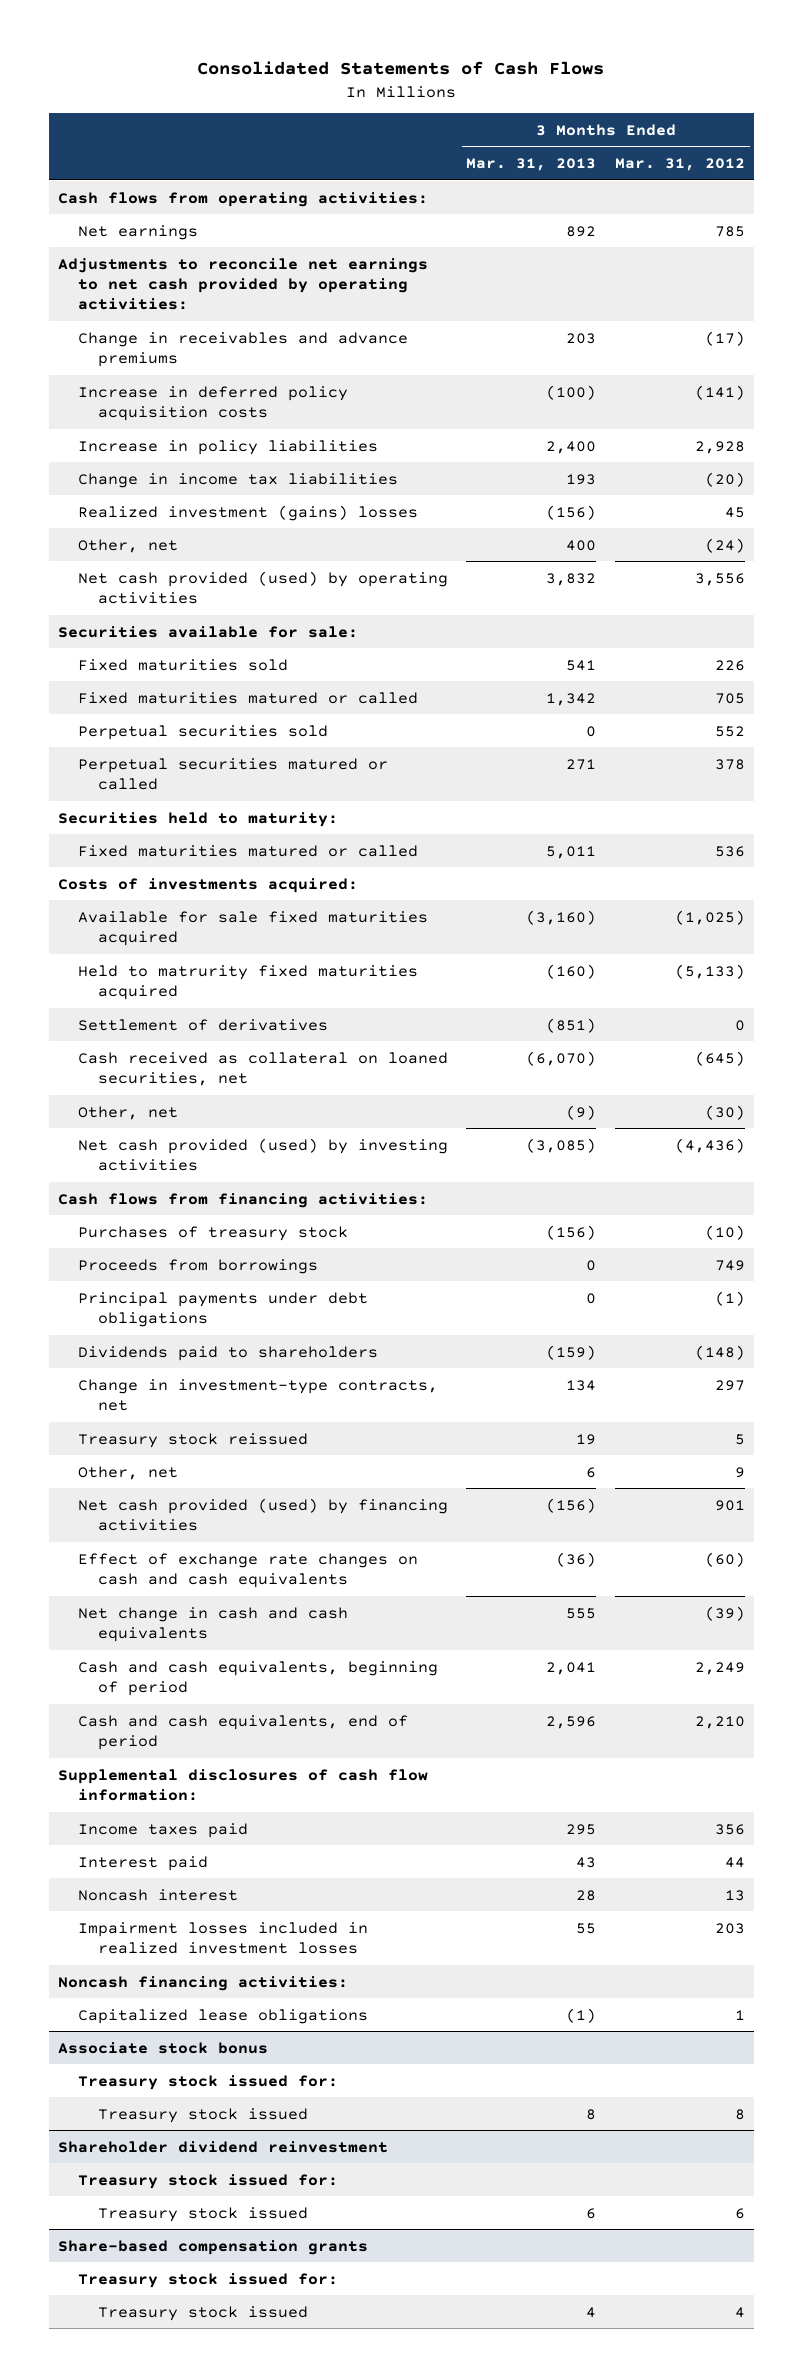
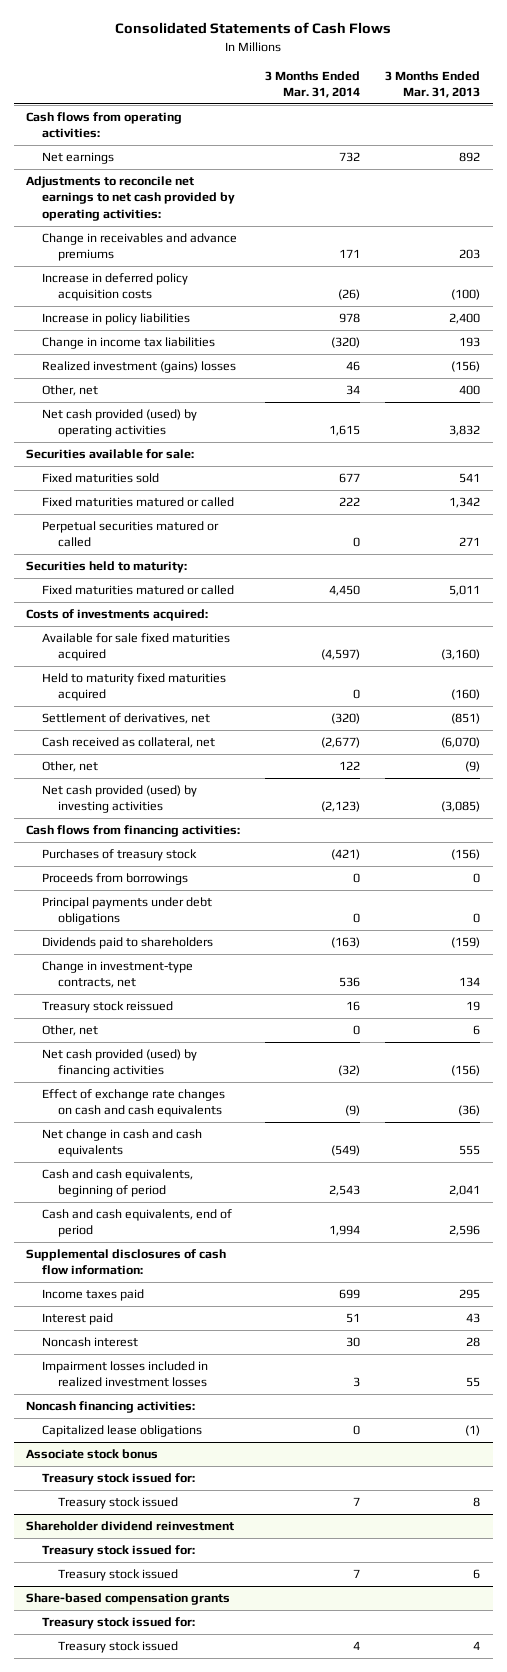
[614,158,745,172] Mar. 31, 2012 -> none
none -> [265,70,361,98] 3 Months Ended Mar. 31, 2014
[77,724,328,740] Perpetual securities sold -> none
[77,964,418,1001] Held to matrurity fixed maturities acquired -> [42,673,227,702] Held to maturity fixed maturities acquired
[77,1018,328,1031] Settlement of derivatives -> [42,713,211,725] Settlement of derivatives, net
[77,1051,448,1087] Cash received as collateral on loaned securities, net -> [42,737,216,749] Cash received as collateral, net

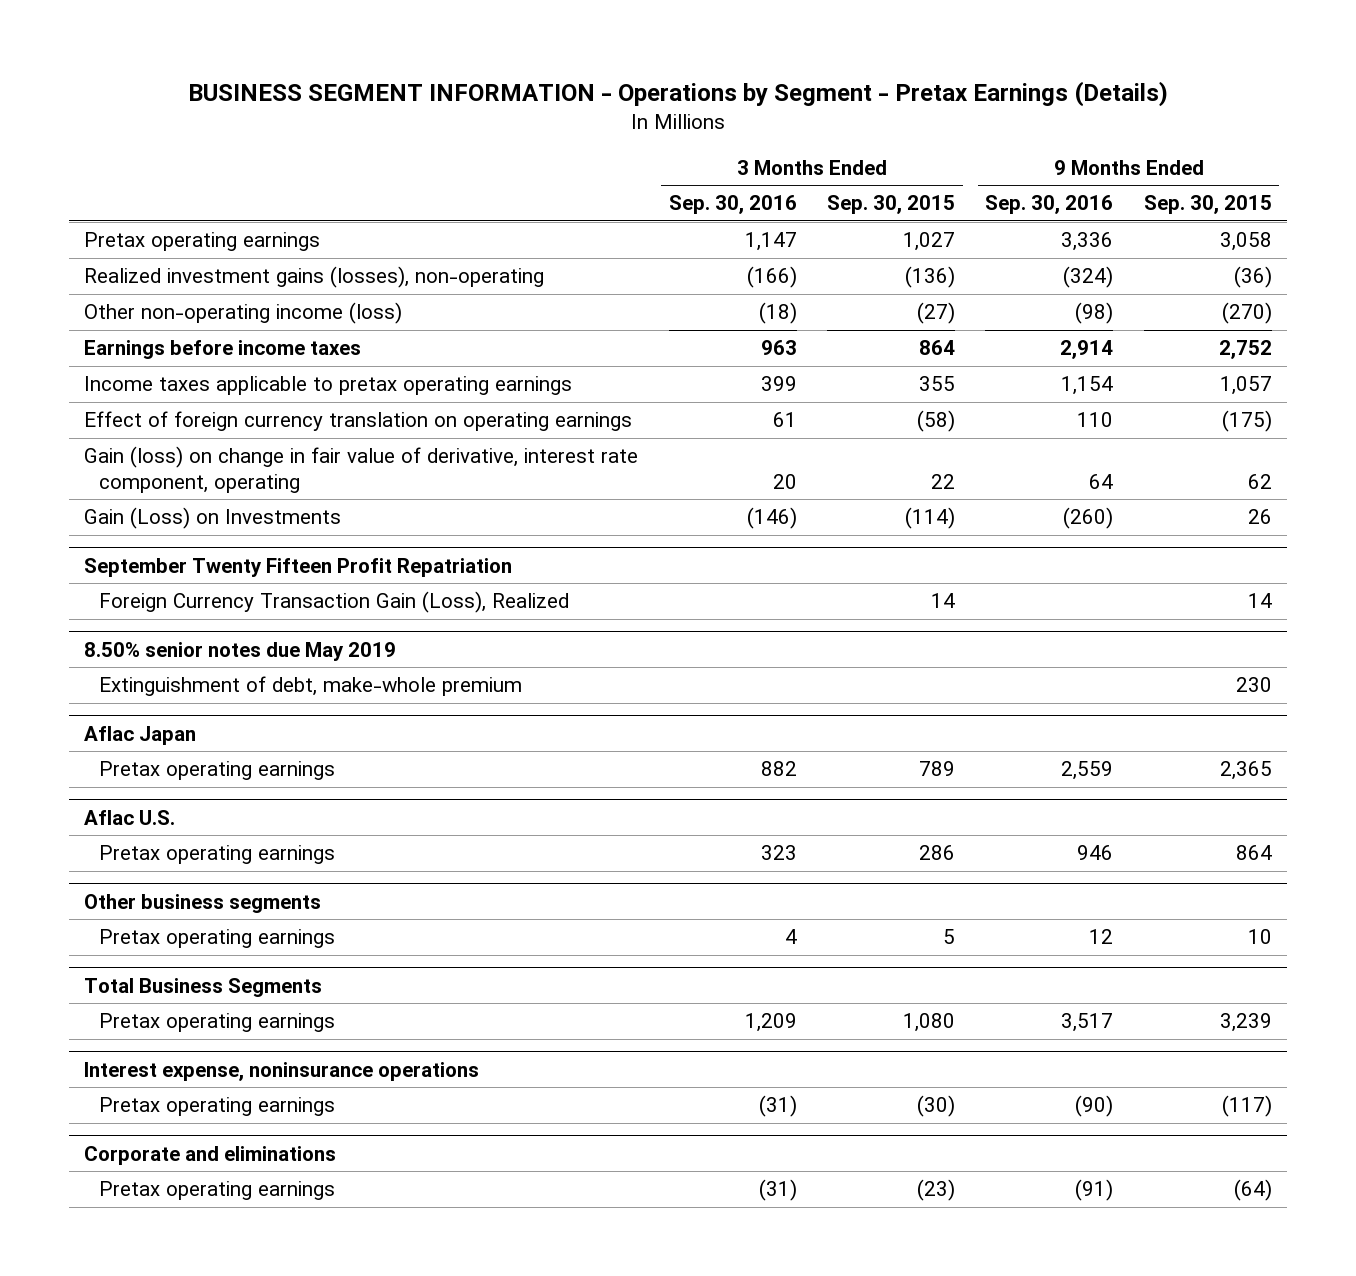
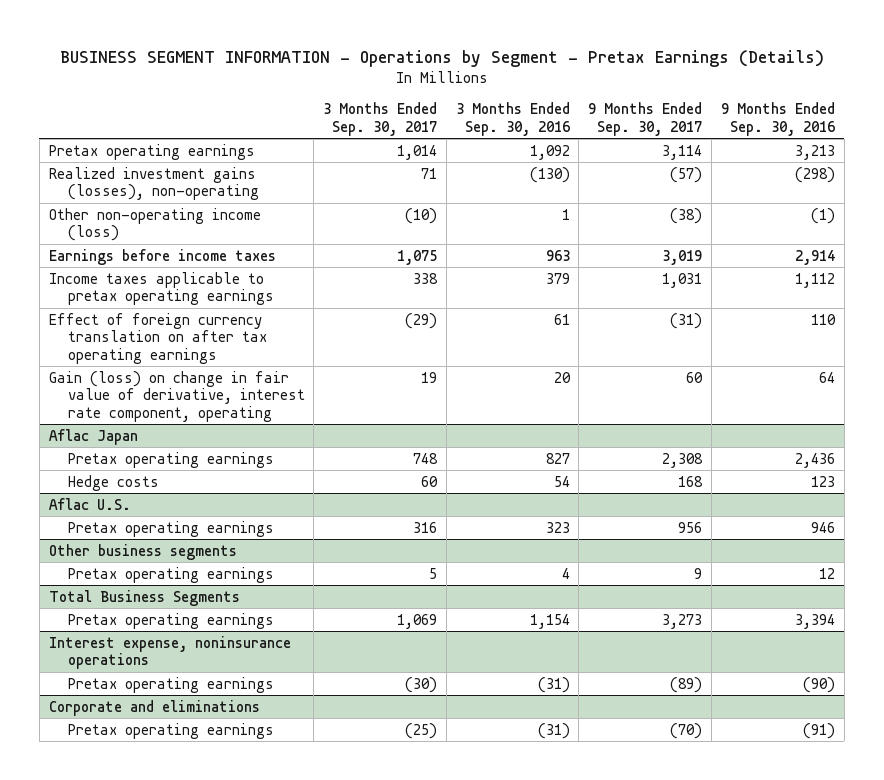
[827,195,956,215] Sep. 30, 2015 -> none
[1143,195,1272,215] Sep. 30, 2015 -> none
none -> [323,102,438,136] 3 Months Ended Sep. 30, 2017
none -> [588,102,703,136] 9 Months Ended Sep. 30, 2017
[744,232,797,252] 1,147 -> [529,144,570,160] 1,092
[1061,232,1114,252] 3,336 -> [794,144,835,160] 3,213
[746,266,797,289] (166) -> [529,166,570,183] (130)
[1063,266,1114,289] (324) -> [794,166,835,183] (298)
[758,302,797,325] (18) -> [561,208,570,220] 1
[1075,302,1114,325] (98) -> [810,207,835,224] (1)
[760,376,797,392] 399 -> [545,272,570,284] 379
[1061,376,1114,396] 1,154 -> [794,272,835,288] 1,112
[84,411,633,432] Effect of foreign currency translation on operating earnings -> [48,312,267,364] Effect of foreign currency translation on after tax operating earnings
[84,507,342,530] Gain (Loss) on Investments -> none
[84,557,513,577] September Twenty Fifteen Profit Repatriation -> none
[99,591,570,614] Foreign Currency Transaction Gain (Loss), Realized -> none
[84,641,397,661] 8.50% senior notes due May 2019 -> none
[99,676,523,697] Extinguishment of debt, make-whole premium -> none
[760,761,797,777] 882 -> [545,452,570,464] 827
[1061,761,1114,781] 2,559 -> [794,452,835,468] 2,436
none -> [67,474,159,491] Hedge costs
[744,1013,797,1033] 1,209 -> [529,613,570,629] 1,154
[1061,1013,1114,1033] 3,517 -> [794,613,835,629] 3,394

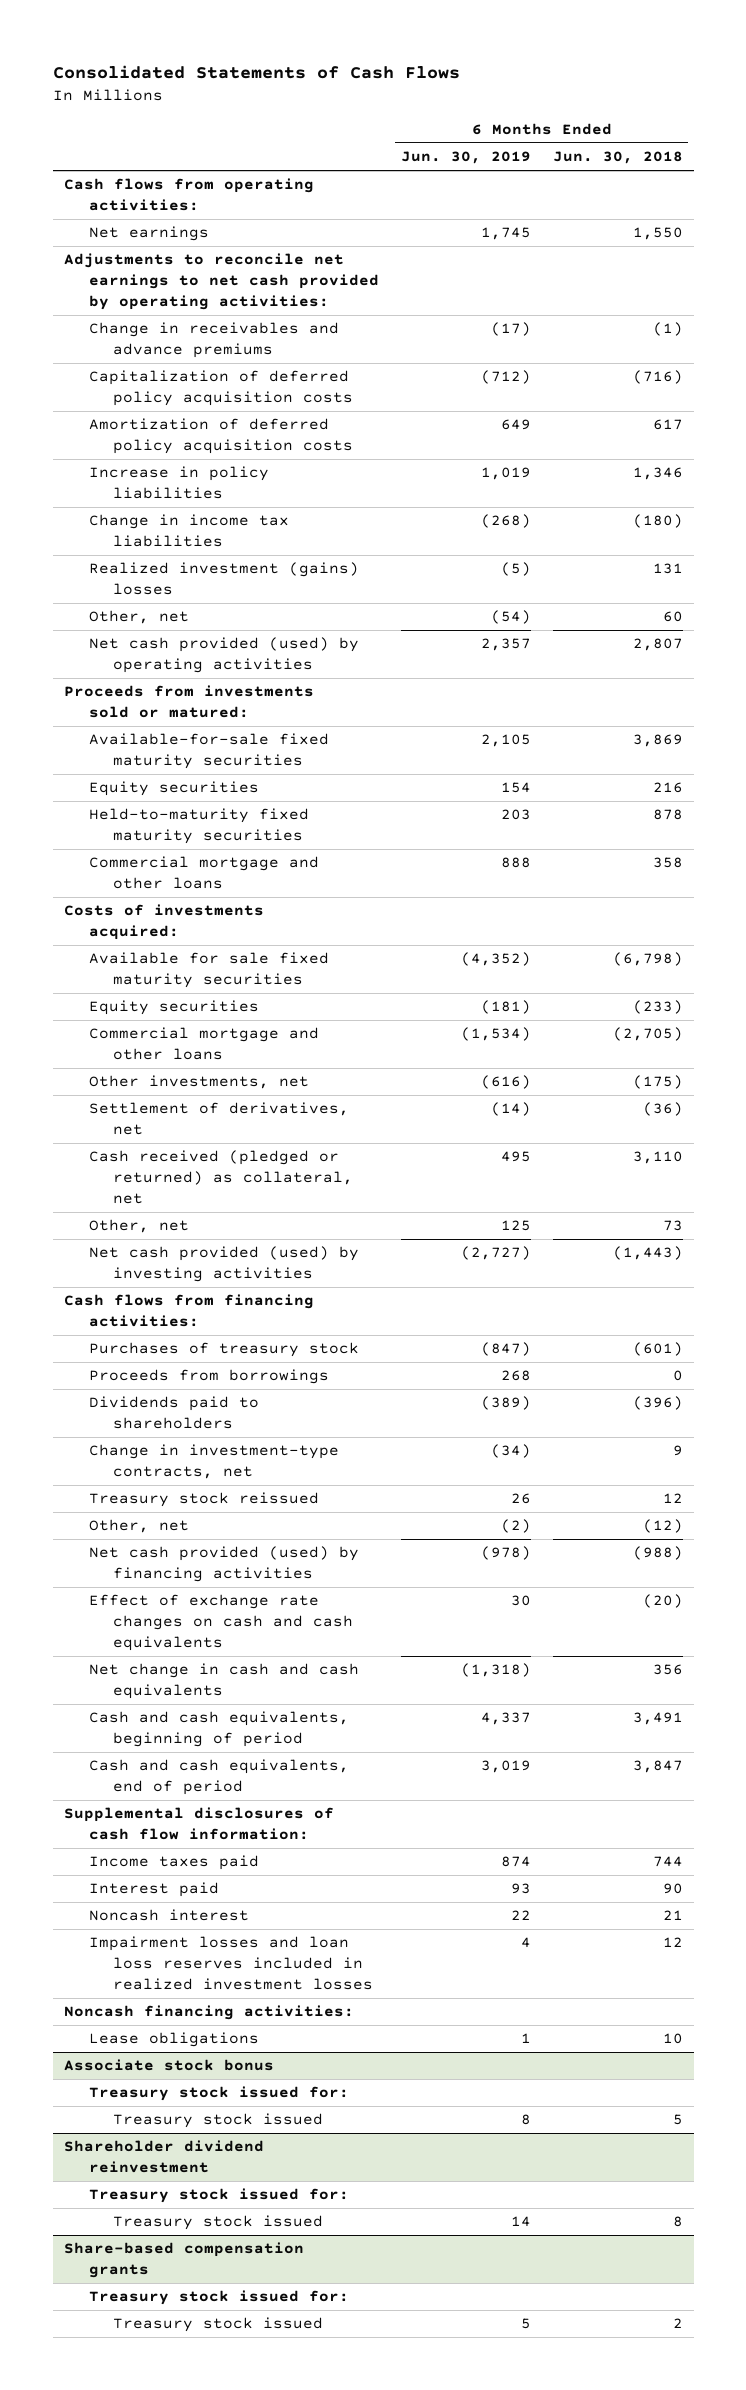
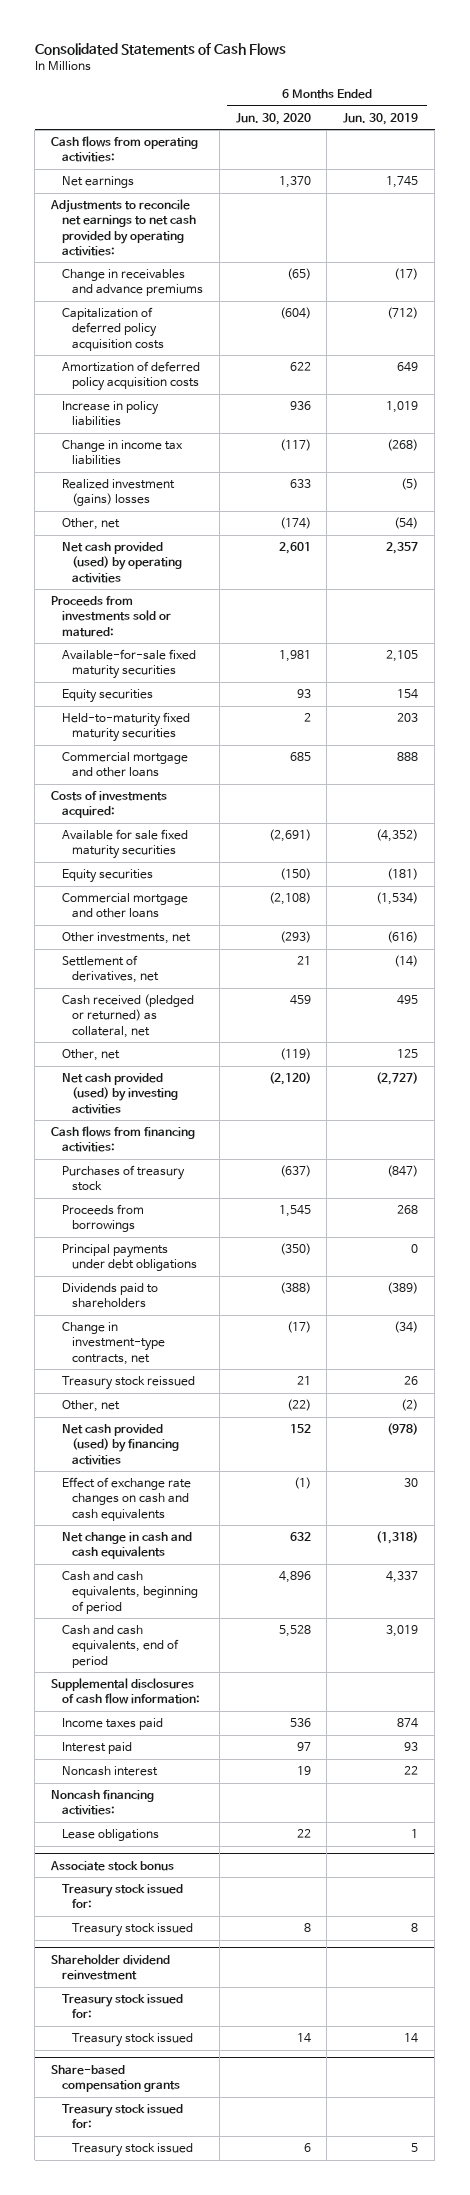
[552,151,683,165] Jun. 30, 2018 -> none
none -> [235,112,311,125] Jun. 30, 2020
none -> [61,1244,197,1272] Principal payments under debt obligations
[88,1936,374,1990] Impairment losses and loan loss reserves included in realized investment losses -> none

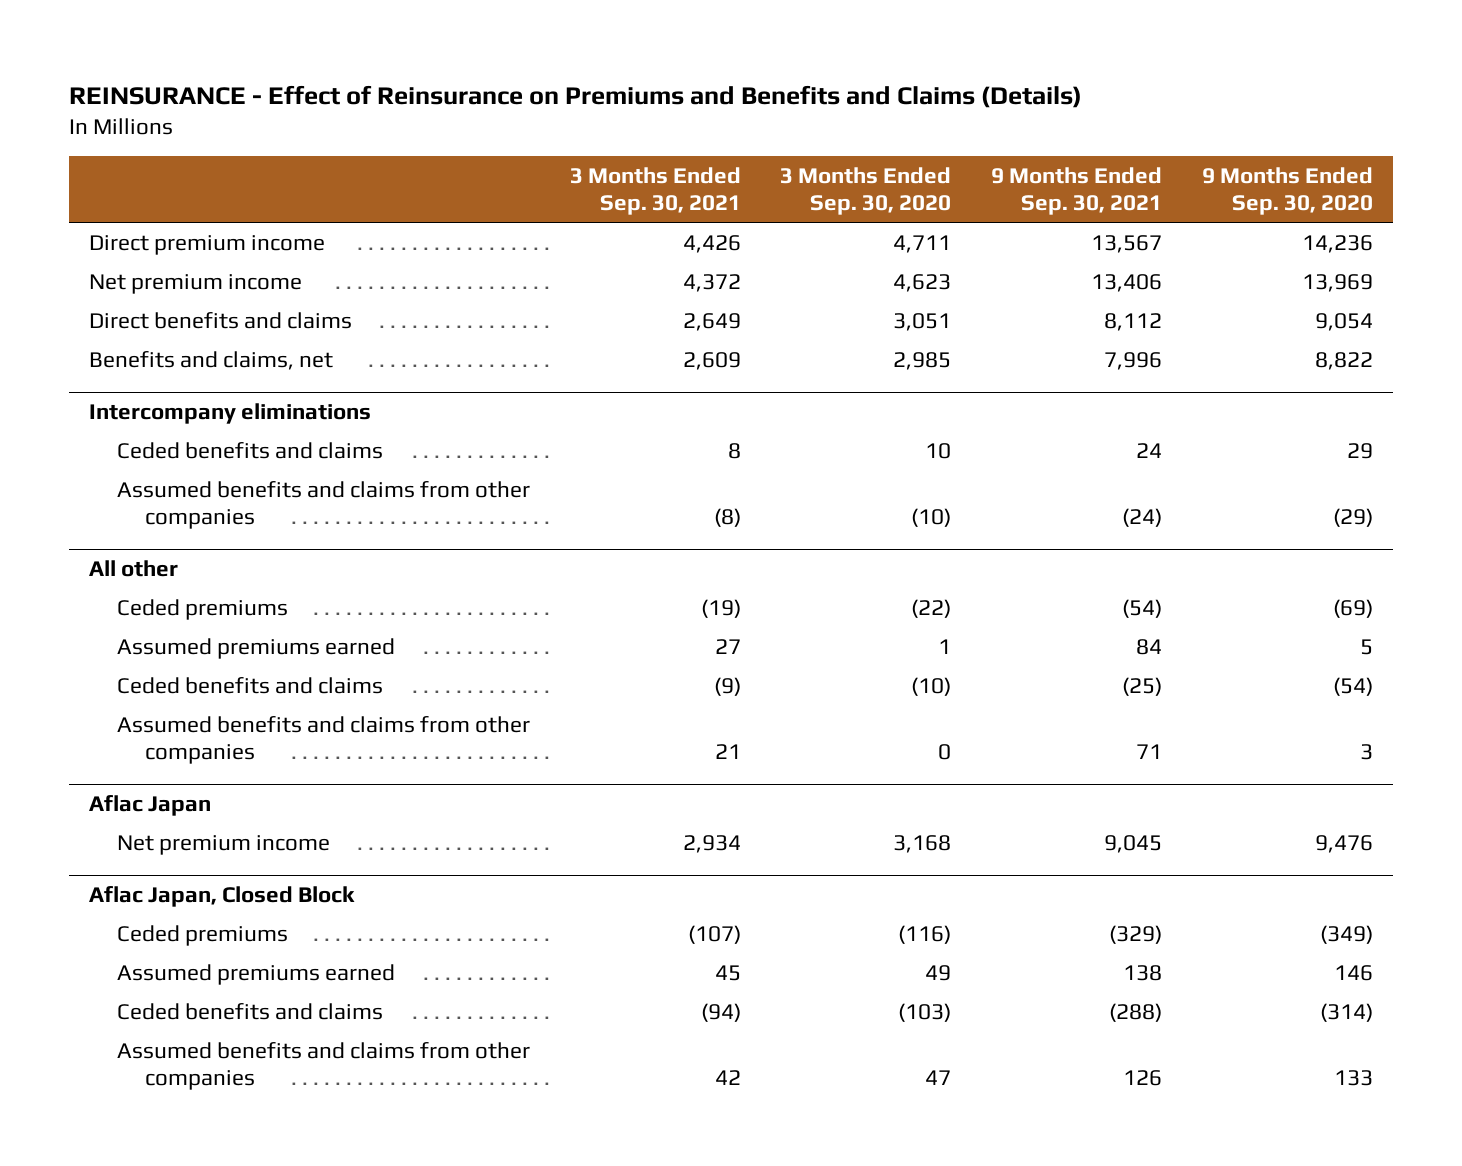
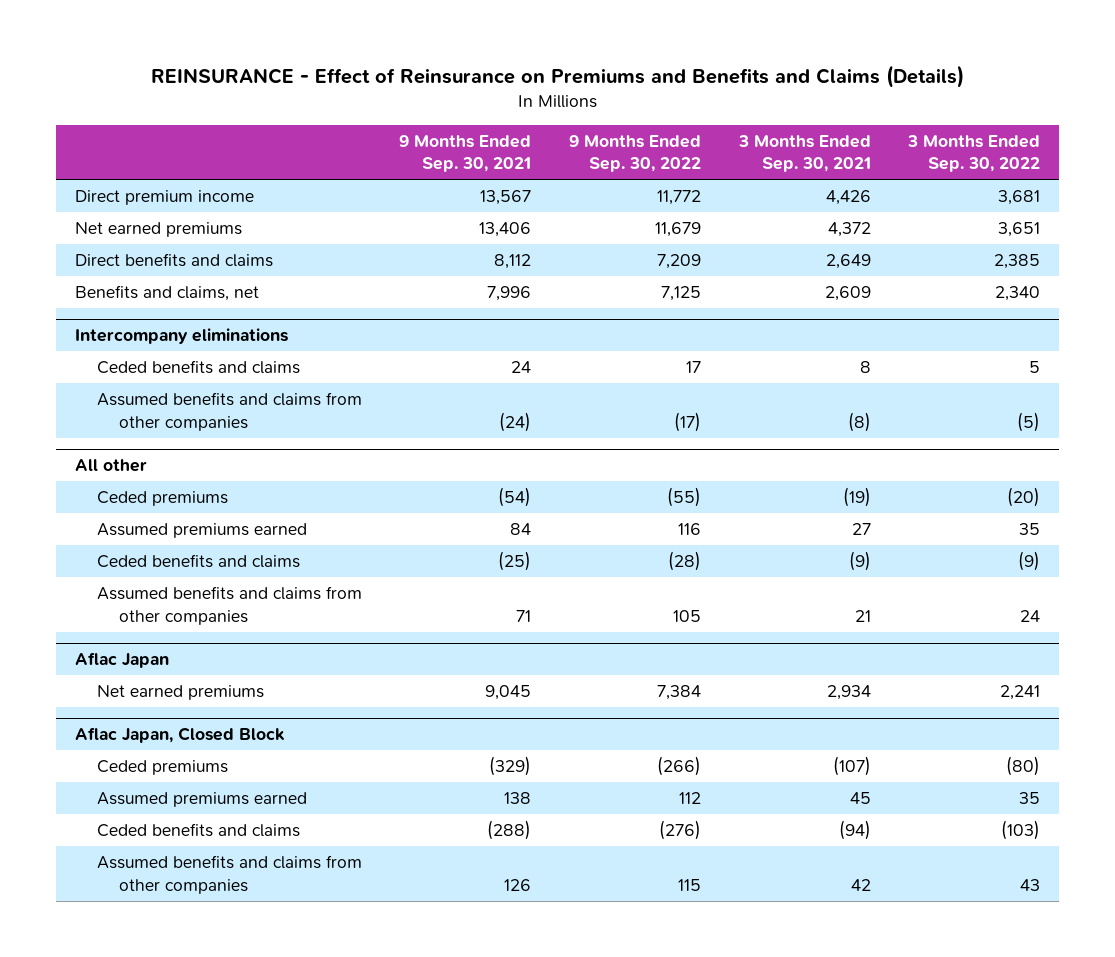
[780,166,952,216] 3 Months Ended Sep. 30, 2020 -> none
[1201,166,1373,216] 9 Months Ended Sep. 30, 2020 -> none
none -> [569,134,702,173] 9 Months Ended Sep. 30, 2022
none -> [907,134,1041,173] 3 Months Ended Sep. 30, 2022
[88,273,302,294] Net premium income -> [74,222,242,238] Net earned premiums
[116,834,330,855] Net premium income -> [96,685,264,701] Net earned premiums

